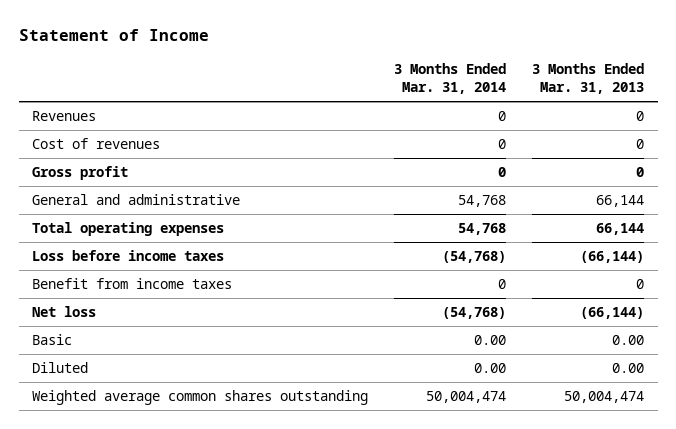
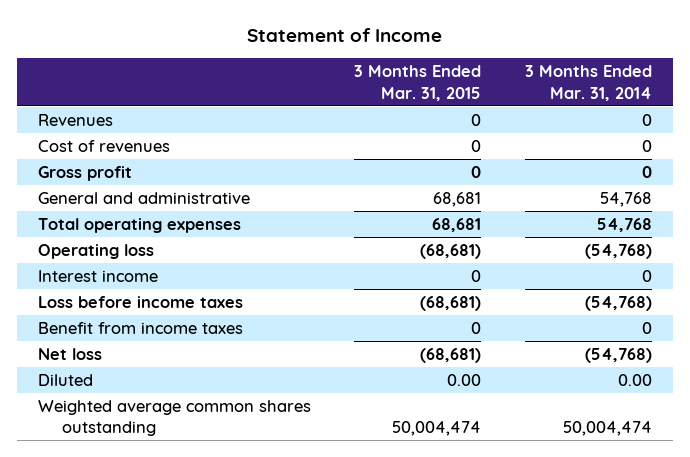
[532,62,645,95] 3 Months Ended Mar. 31, 2013 -> none
none -> [354,65,482,101] 3 Months Ended Mar. 31, 2015
none -> [38,243,155,259] Operating loss
none -> [38,269,159,282] Interest income
[31,334,72,346] Basic -> none

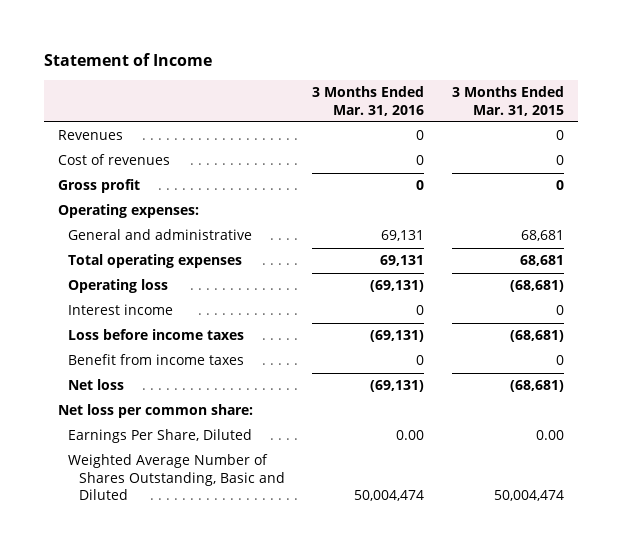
[524,65,652,101] 3 Months Ended Mar. 31, 2014 -> none
none -> [312,86,425,116] 3 Months Ended Mar. 31, 2016
none -> [57,204,199,219] Operating expenses:
none -> [57,404,253,419] Net loss per common share:
[38,373,94,386] Diluted -> [68,429,253,444] Earnings Per Share, Diluted
[38,399,312,437] Weighted average common shares outstanding -> [68,454,285,500] Weighted Average Number of Shares Outstanding, Basic and Diluted

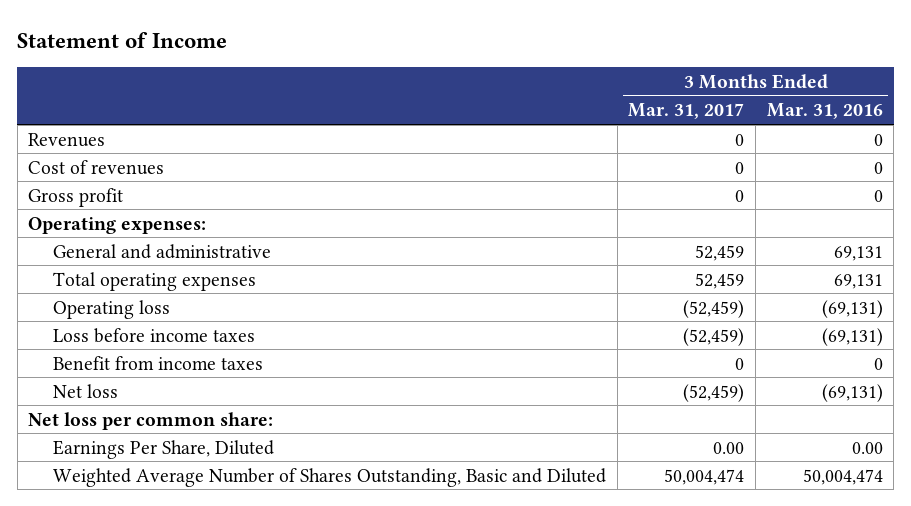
[451,86,564,116] 3 Months Ended Mar. 31, 2015 -> none
none -> [628,103,745,120] Mar. 31, 2017
[68,304,174,316] Interest income -> none

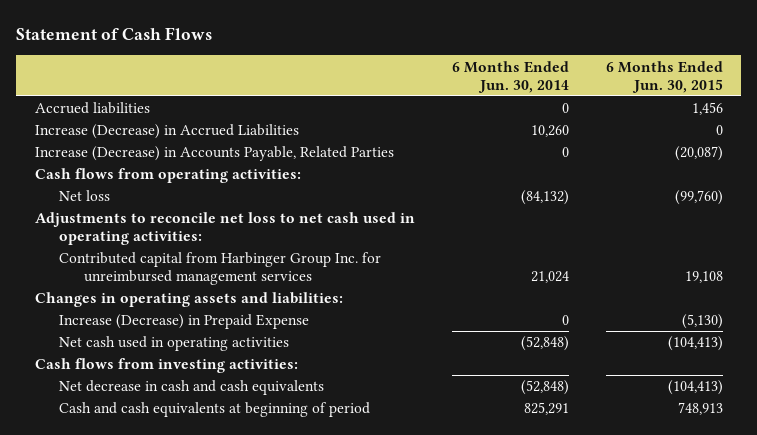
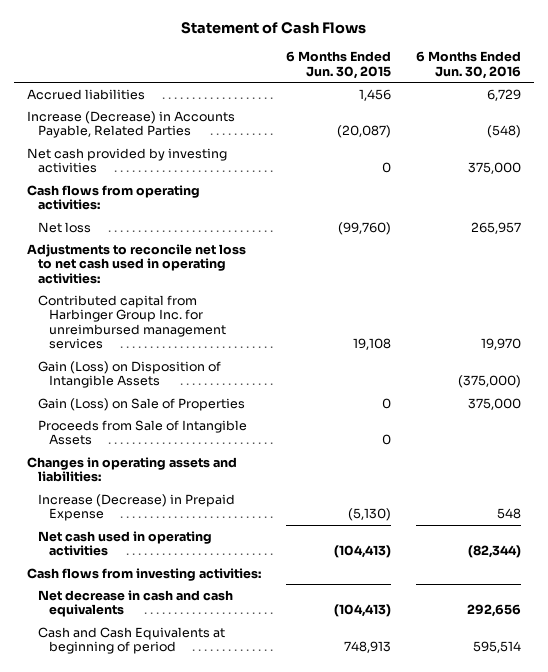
[451,60,569,93] 6 Months Ended Jun. 30, 2014 -> none
none -> [416,51,522,80] 6 Months Ended Jun. 30, 2016
[34,124,299,140] Increase (Decrease) in Accrued Liabilities -> none
none -> [26,147,227,174] Net cash provided by investing activities
none -> [37,360,221,389] Gain (Loss) on Disposition of Intangible Assets
none -> [37,397,245,411] Gain (Loss) on Sale of Properties
none -> [37,419,247,446] Proceeds from Sale of Intangible Assets
[59,402,371,418] Cash and cash equivalents at beginning of period -> [37,626,225,655] Cash and Cash Equivalents at beginning of period

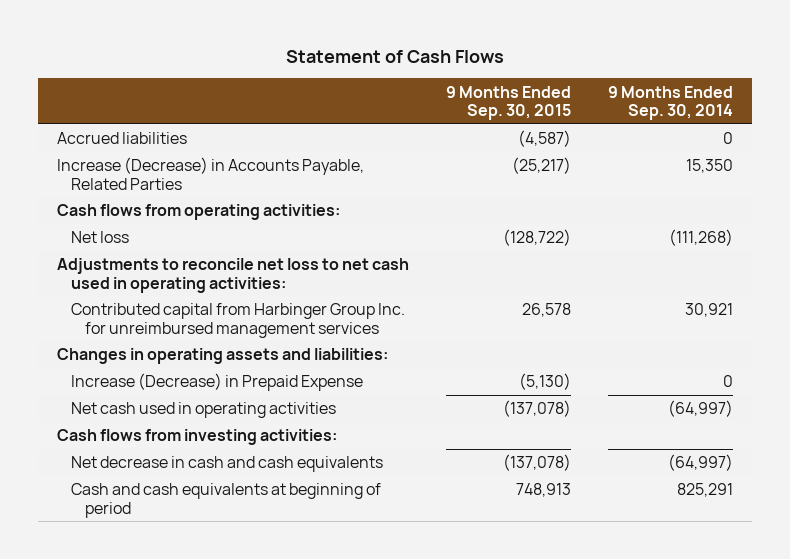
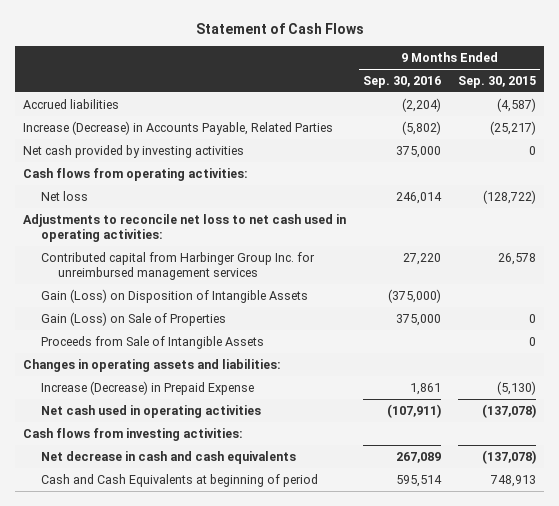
[608,85,734,121] 9 Months Ended Sep. 30, 2014 -> none
none -> [363,75,442,88] Sep. 30, 2016
none -> [23,144,245,158] Net cash provided by investing activities
none -> [40,288,308,303] Gain (Loss) on Disposition of Intangible Assets
none -> [40,311,226,326] Gain (Loss) on Sale of Properties
none -> [40,335,264,349] Proceeds from Sale of Intangible Assets
[70,483,381,518] Cash and cash equivalents at beginning of period -> [40,473,318,487] Cash and Cash Equivalents at beginning of period

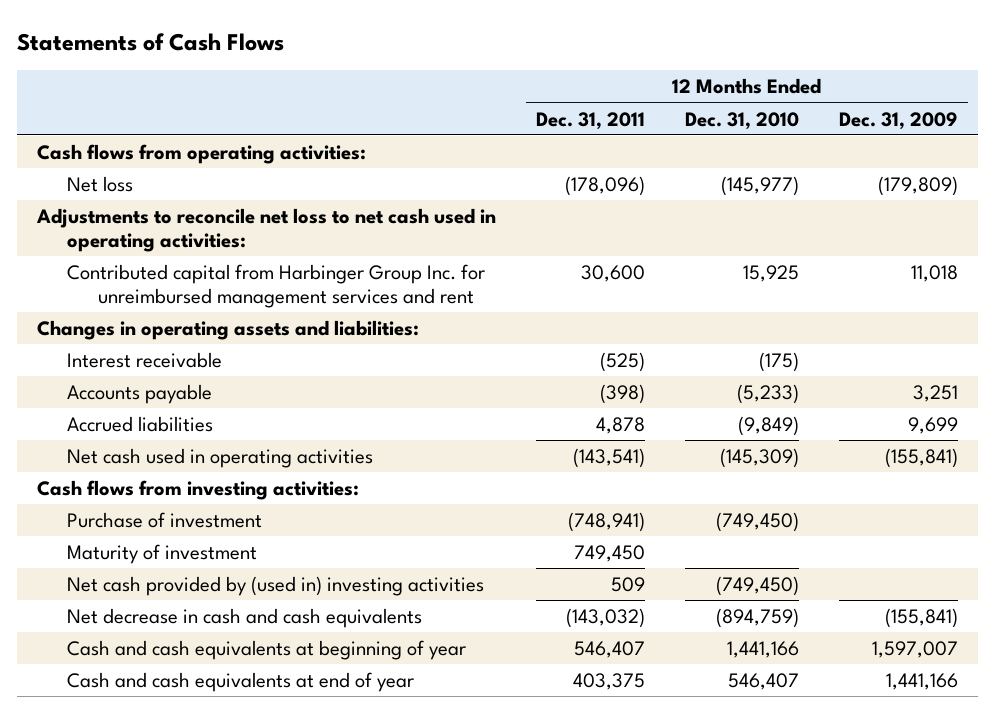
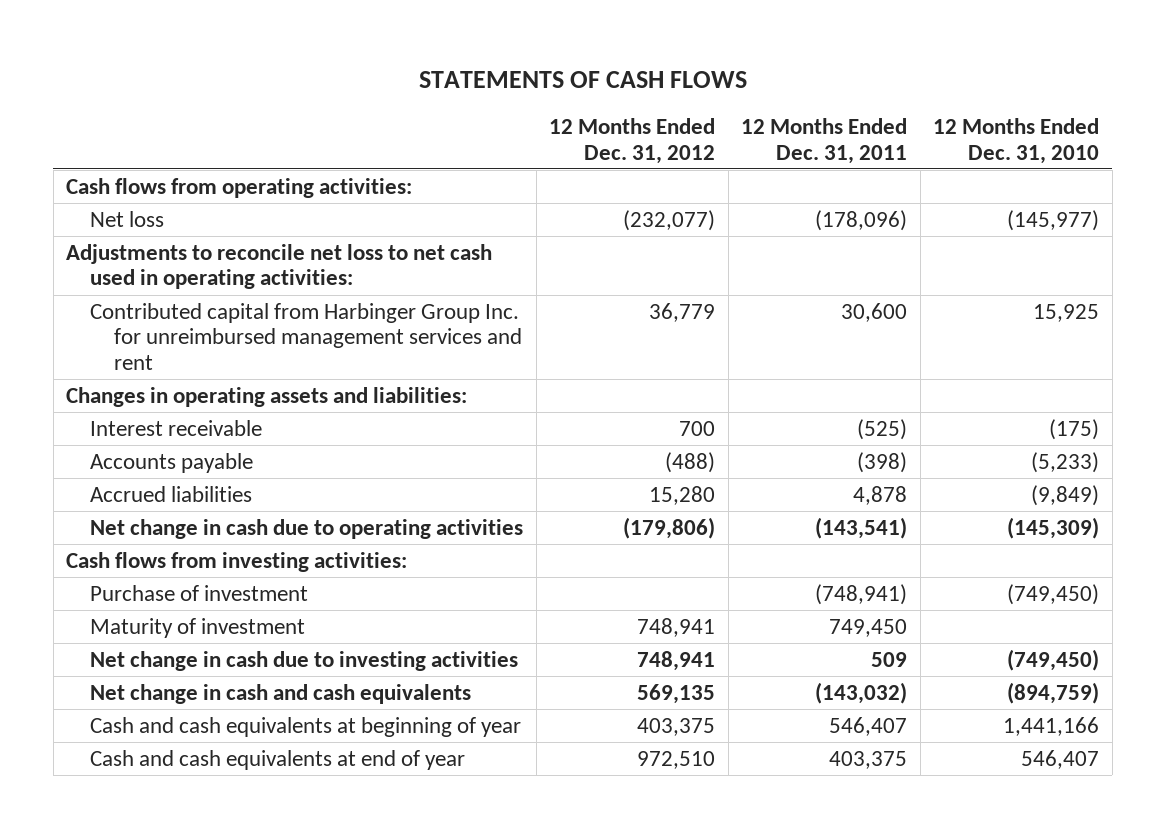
[17,32,285,51] Statements of Cash Flows -> [418,70,747,88] STATEMENTS OF CASH FLOWS
[838,111,958,130] Dec. 31, 2009 -> none
none -> [549,117,716,164] 12 Months Ended Dec. 31, 2012
[67,447,374,468] Net cash used in operating activities -> [89,518,523,539] Net change in cash due to operating activities
[67,575,485,596] Net cash provided by (used in) investing activities -> [89,650,518,671] Net change in cash due to investing activities
[67,607,423,628] Net decrease in cash and cash equivalents -> [89,683,471,704] Net change in cash and cash equivalents

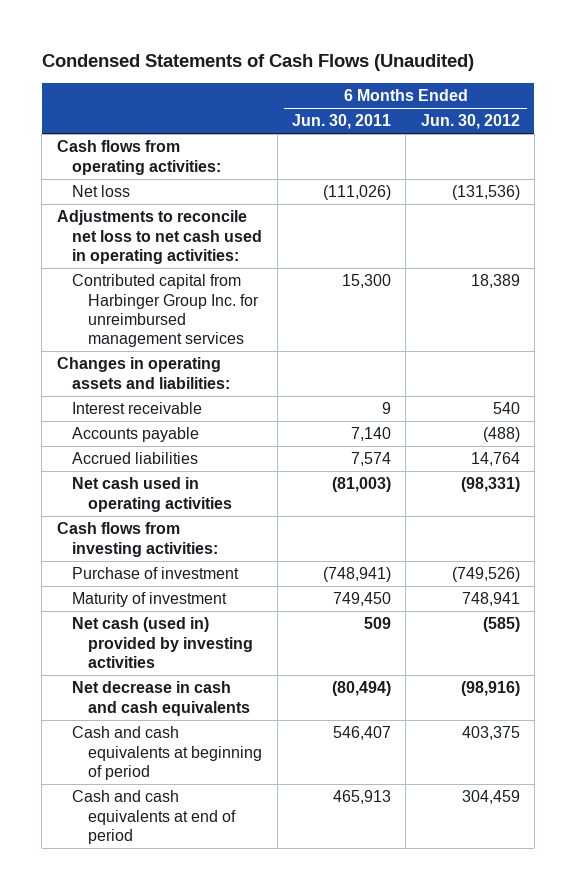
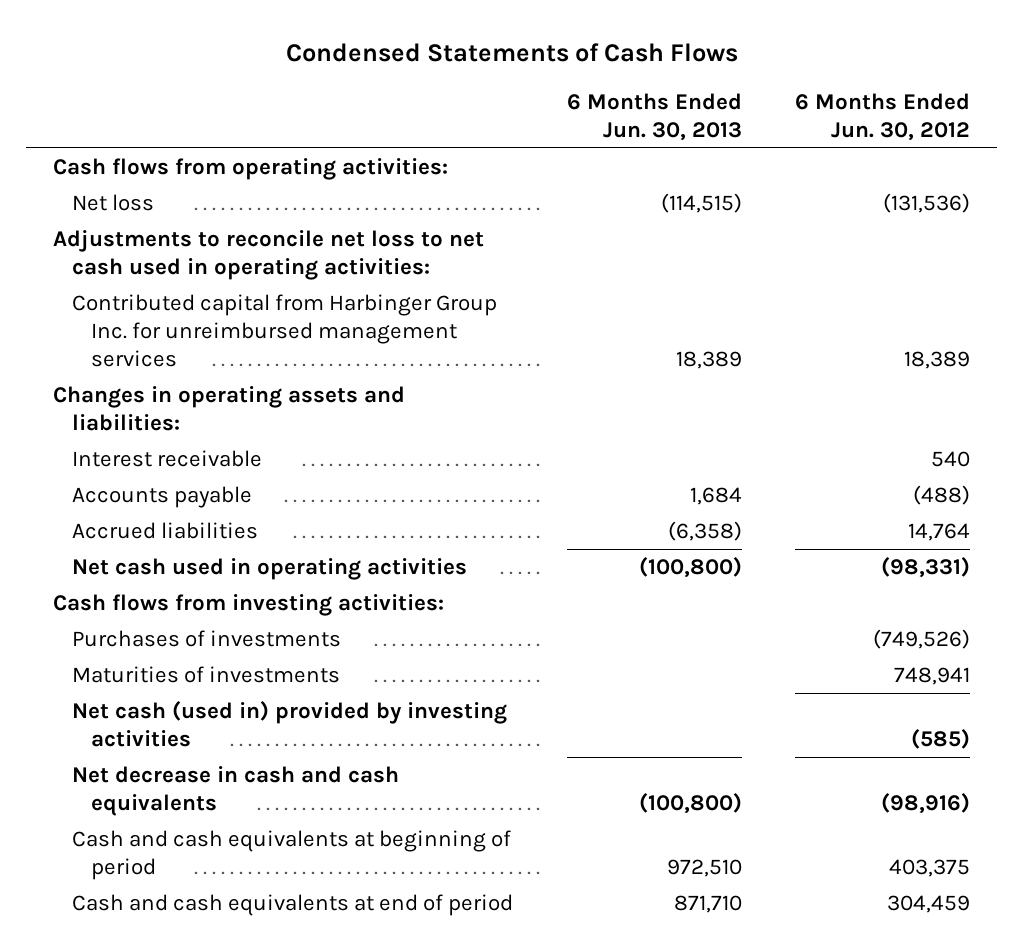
[41,53,474,71] Condensed Statements of Cash Flows (Unaudited) -> [285,43,738,63] Condensed Statements of Cash Flows
[291,114,391,130] Jun. 30, 2011 -> none
none -> [566,92,742,141] 6 Months Ended Jun. 30, 2013
[72,567,240,580] Purchase of investment -> [72,630,342,648] Purchases of investments
[72,592,228,608] Maturity of investment -> [72,666,341,684] Maturities of investments

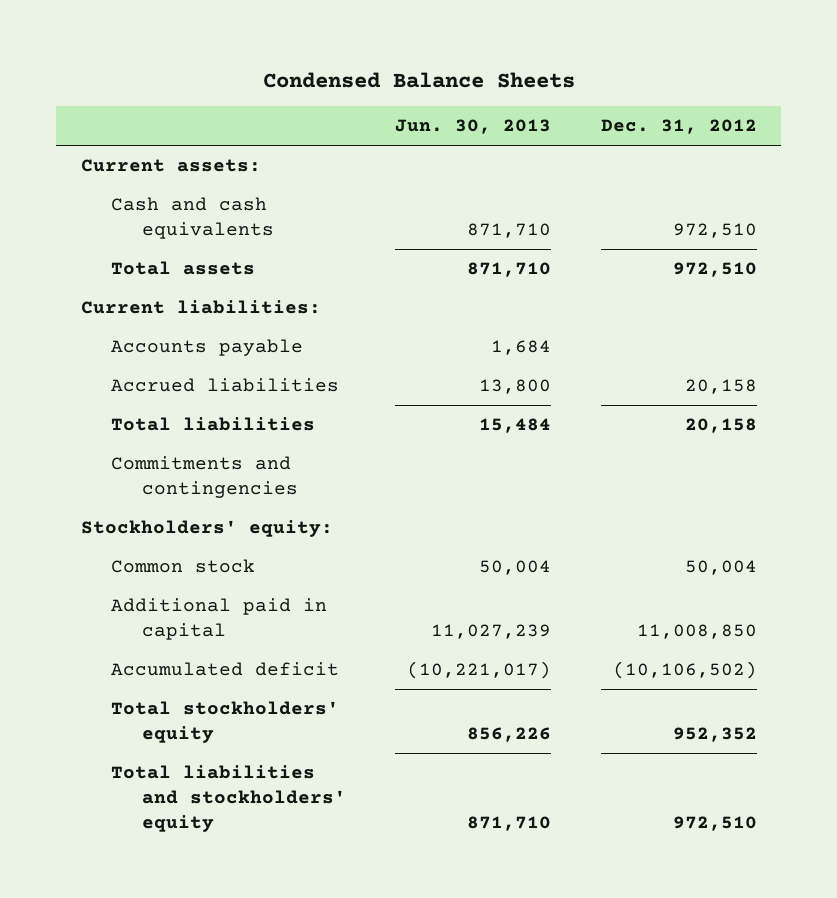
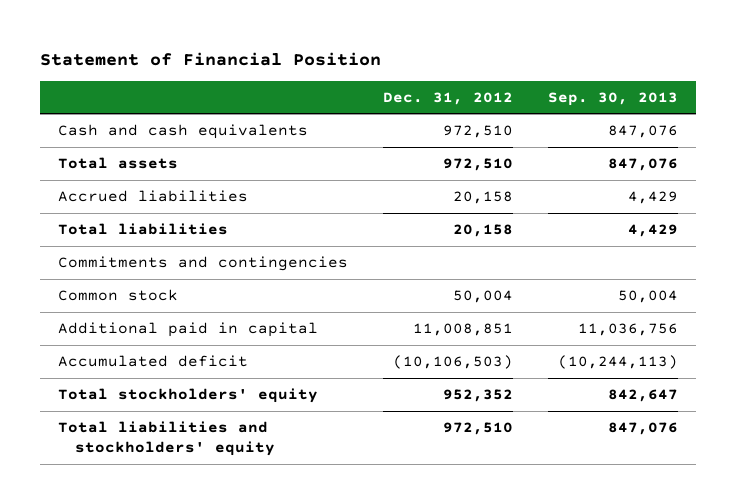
[262,71,575,88] Condensed Balance Sheets -> [39,51,381,66] Statement of Financial Position
[395,119,552,135] Jun. 30, 2013 -> none
none -> [548,91,679,106] Sep. 30, 2013
[80,159,261,173] Current assets: -> none
[80,300,321,315] Current liabilities: -> none
[111,339,304,357] Accounts payable -> none
[80,520,333,538] Stockholders' equity: -> none
[636,624,757,640] 11,008,850 -> [412,323,513,337] 11,008,851
[612,661,757,680] (10,106,502) -> [392,355,513,370] (10,106,503)

